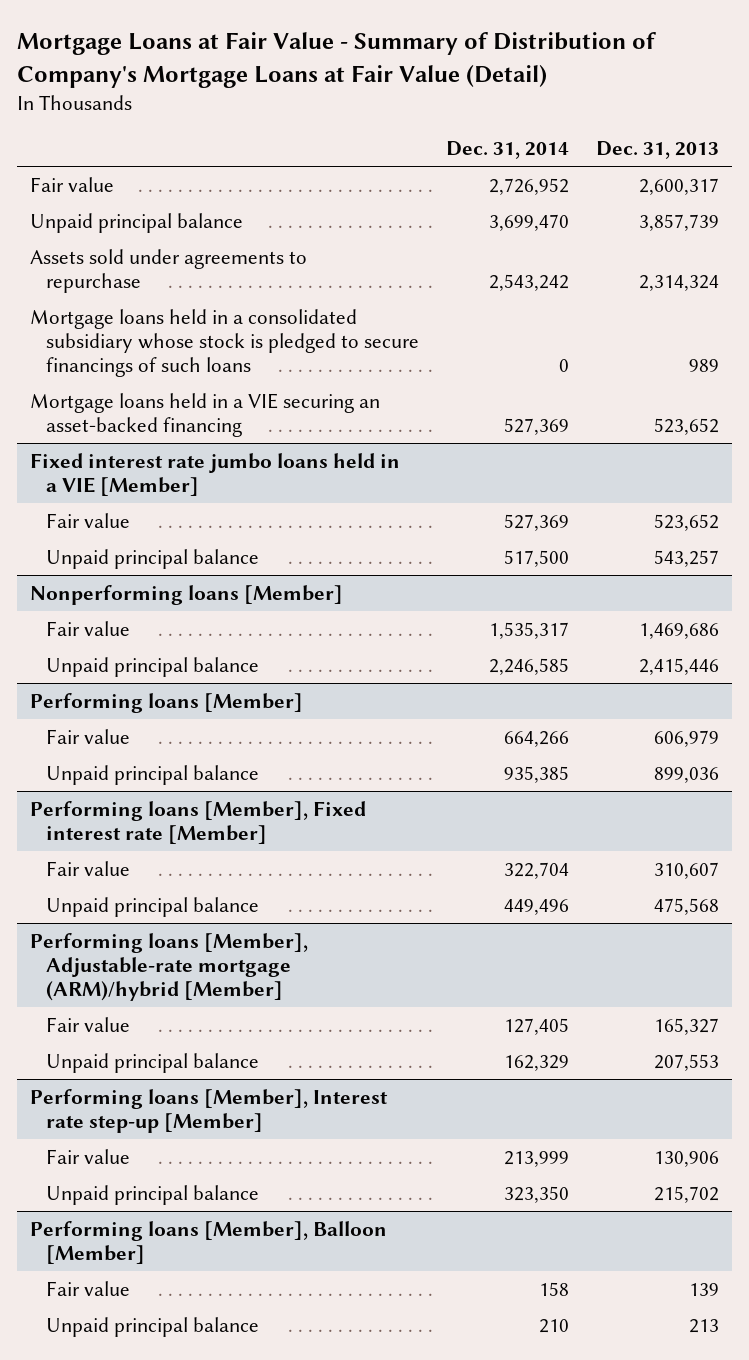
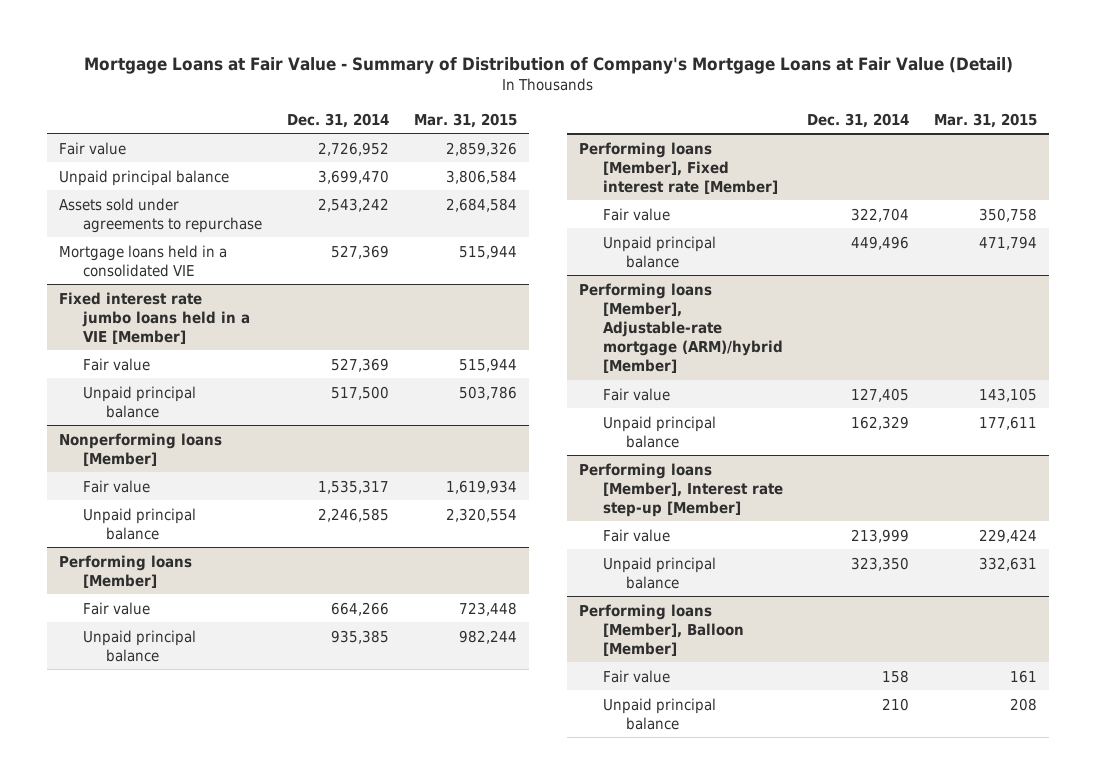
[596,141,720,160] Dec. 31, 2013 -> none
none -> [413,112,517,128] Mar. 31, 2015
[30,308,420,378] Mortgage loans held in a consolidated subsidiary whose stock is pledged to secure financings of such loans -> none
[30,392,381,437] Mortgage loans held in a VIE securing an asset-backed financing -> [59,244,228,277] Mortgage loans held in a consolidated VIE

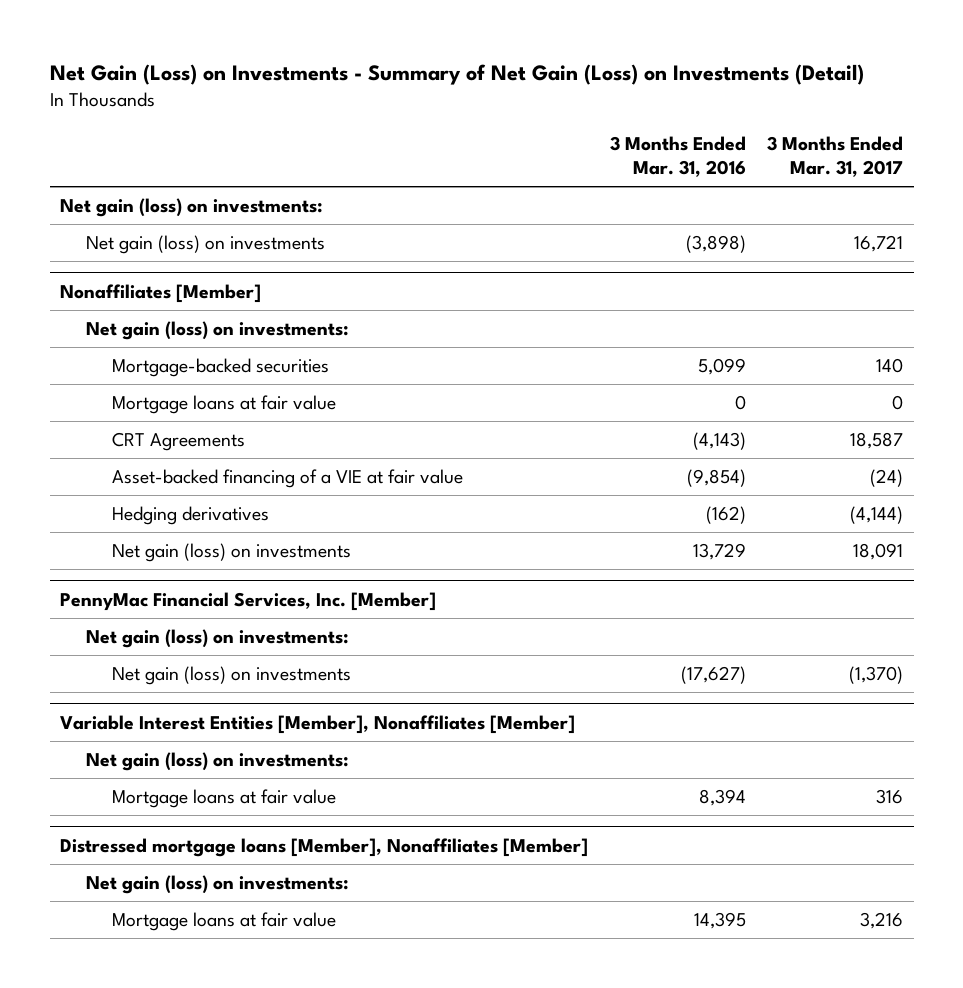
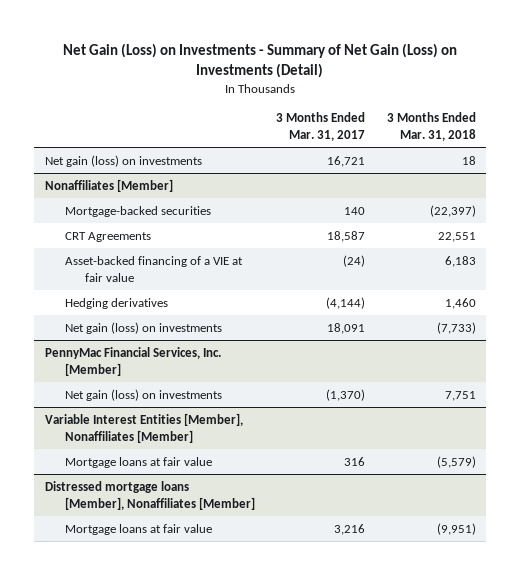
[609,136,746,177] 3 Months Ended Mar. 31, 2016 -> none
none -> [386,112,476,142] 3 Months Ended Mar. 31, 2018
[60,198,324,218] Net gain (loss) on investments: -> none
[86,321,350,341] Net gain (loss) on investments: -> none
[111,395,336,415] Mortgage loans at fair value -> none
[86,629,350,649] Net gain (loss) on investments: -> none
[86,752,350,772] Net gain (loss) on investments: -> none
[86,875,350,895] Net gain (loss) on investments: -> none

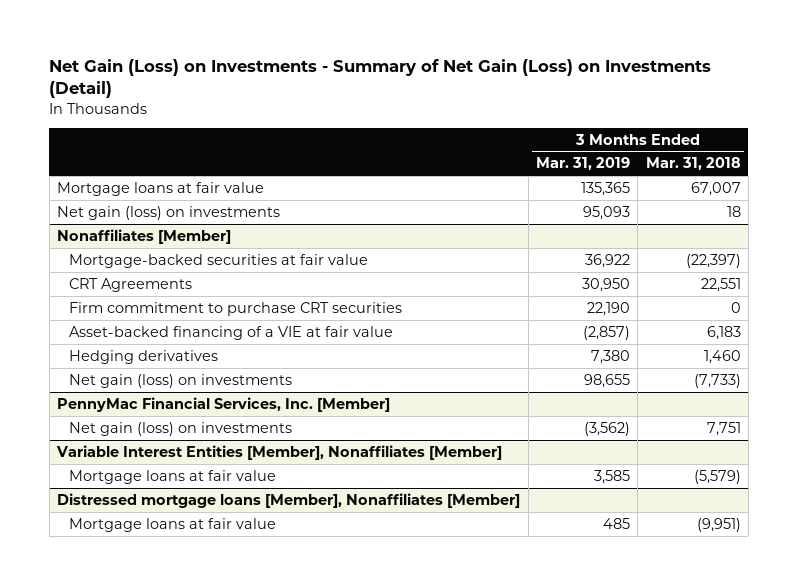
[276,112,366,142] 3 Months Ended Mar. 31, 2017 -> none
none -> [535,157,630,171] Mar. 31, 2019
none -> [57,181,265,196] Mortgage loans at fair value
[64,205,211,217] Mortgage-backed securities -> [68,253,368,268] Mortgage-backed securities at fair value
none -> [68,301,402,316] Firm commitment to purchase CRT securities

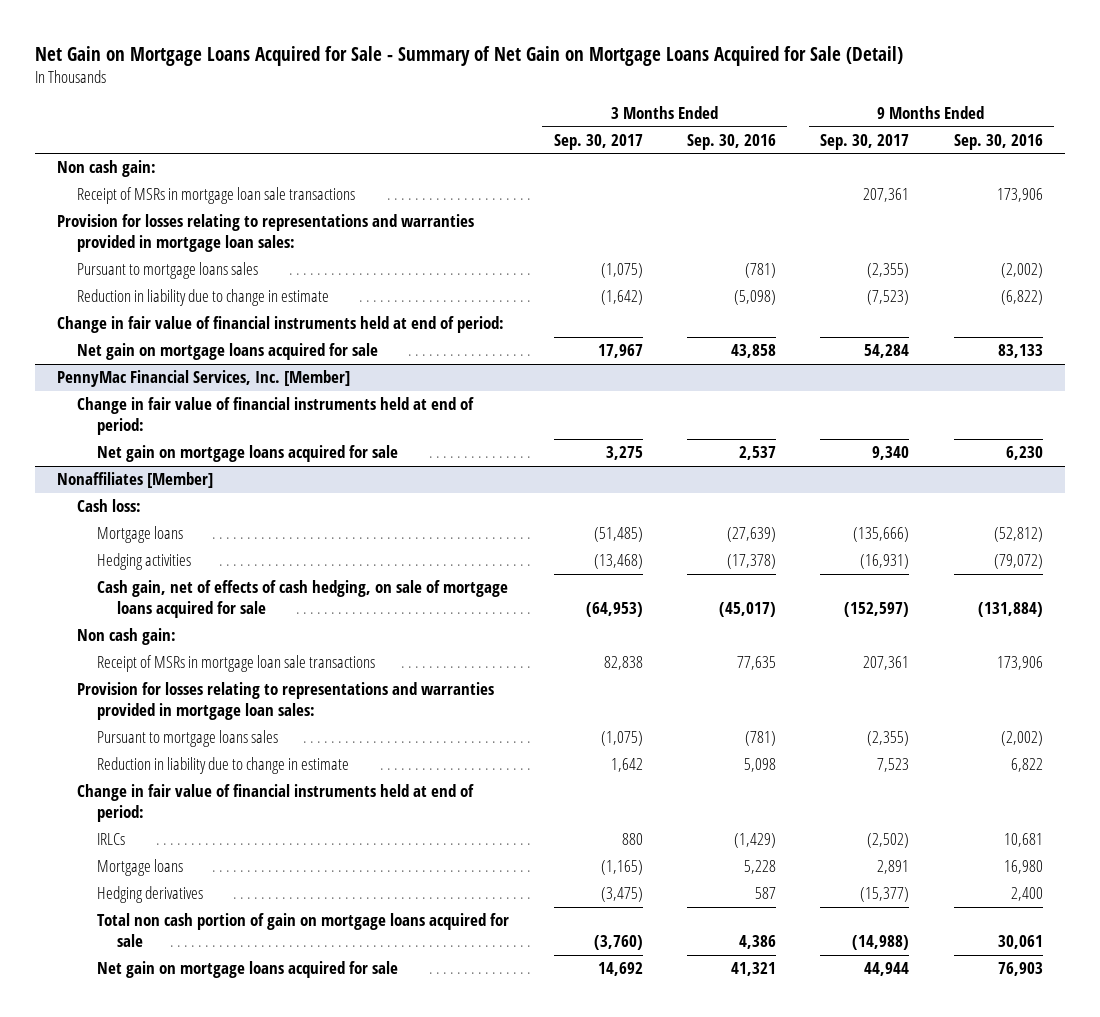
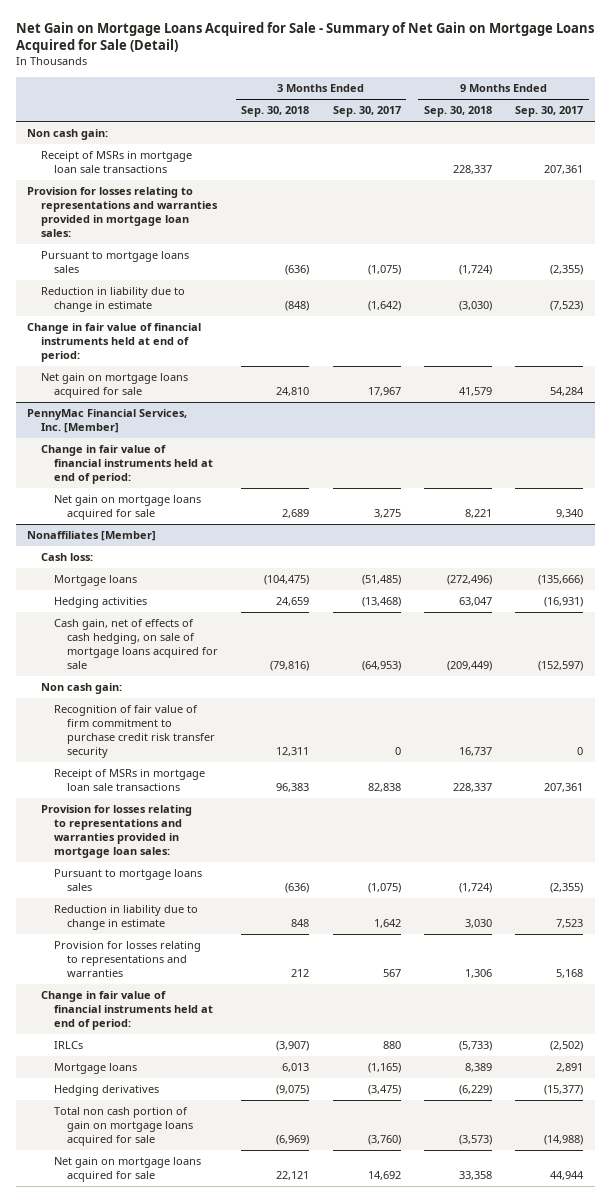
[686,133,776,150] Sep. 30, 2016 -> none
[953,133,1043,150] Sep. 30, 2016 -> none
none -> [241,106,310,118] Sep. 30, 2018
none -> [423,106,492,118] Sep. 30, 2018
none -> [53,705,216,758] Recognition of fair value of firm commitment to purchase credit risk transfer security
none -> [53,941,201,977] Provision for losses relating to representations and warranties

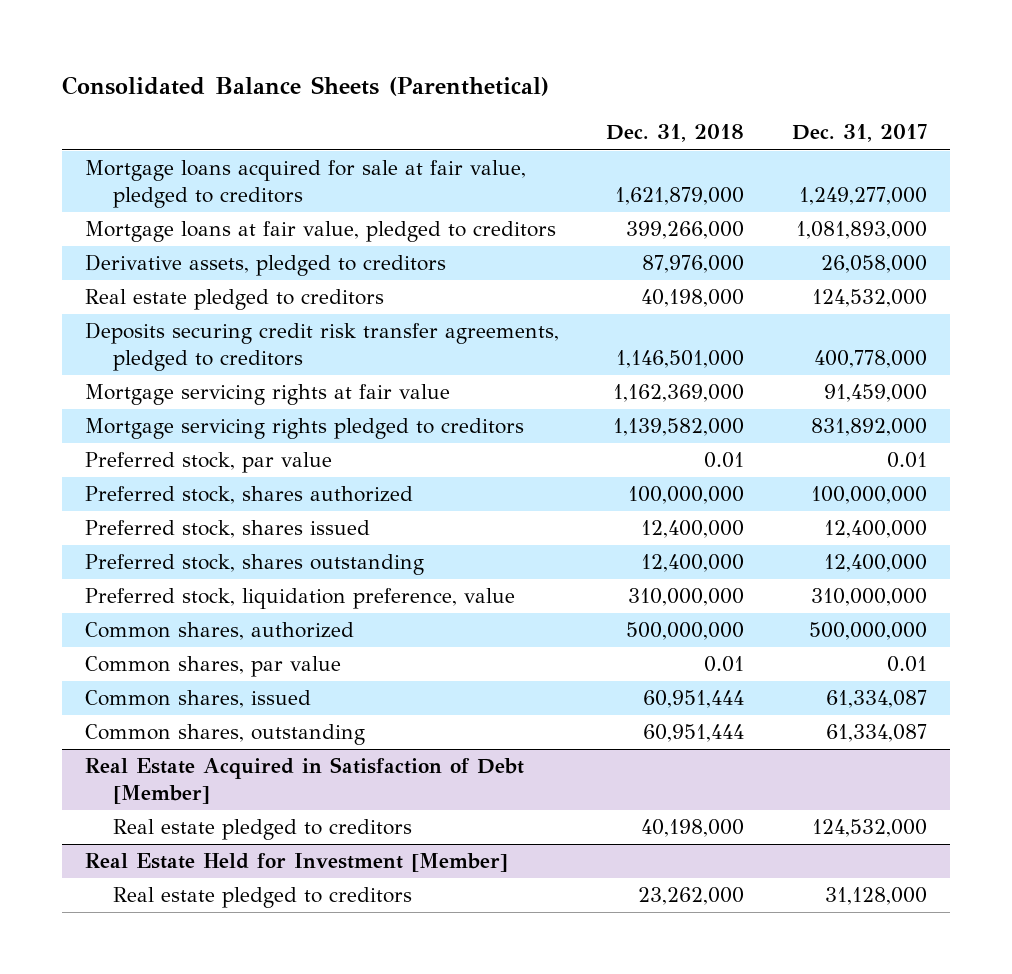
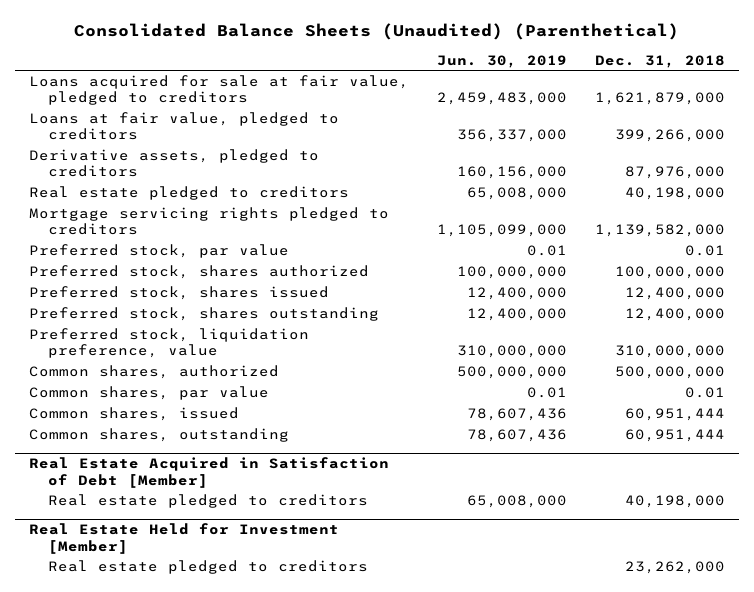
[61,76,549,97] Consolidated Balance Sheets (Parenthetical) -> [74,23,680,41] Consolidated Balance Sheets (Unaudited) (Parenthetical)
[791,124,927,143] Dec. 31, 2017 -> none
none -> [437,54,568,68] Jun. 30, 2019
[85,160,527,208] Mortgage loans acquired for sale at fair value, pledged to creditors -> [29,75,410,106] Loans acquired for sale at fair value, pledged to creditors
[85,221,557,243] Mortgage loans at fair value, pledged to creditors -> [29,112,340,141] Loans at fair value, pledged to creditors
[85,322,560,371] Deposits securing credit risk transfer agreements, pledged to creditors -> none
[85,384,451,406] Mortgage servicing rights at fair value -> none

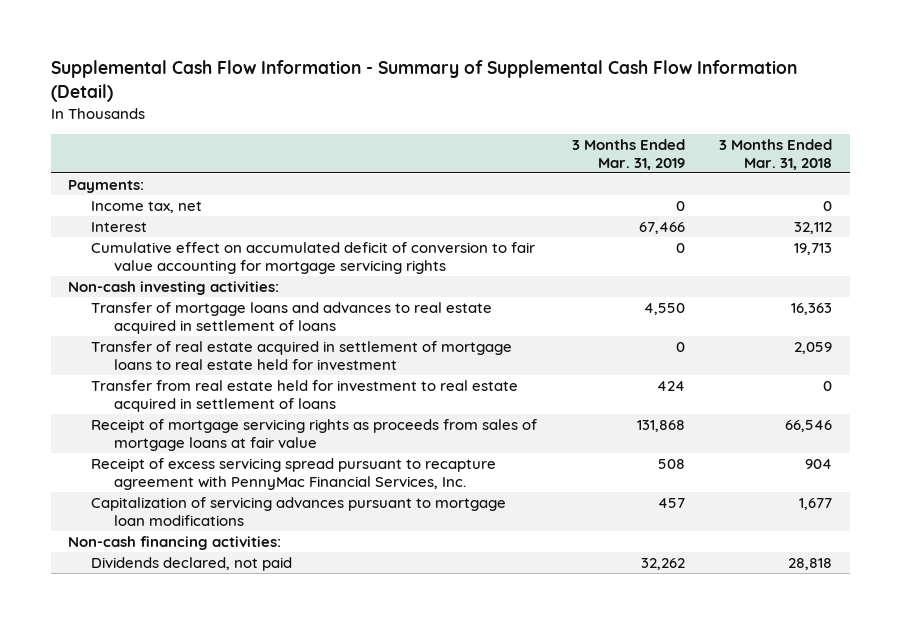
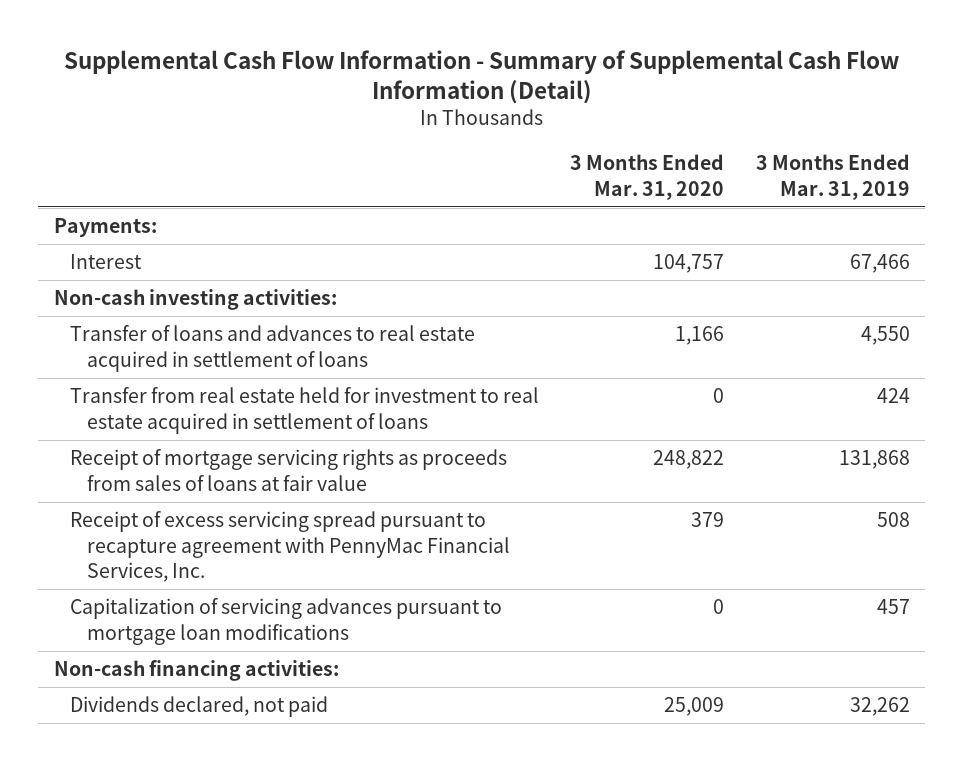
[719,138,833,170] 3 Months Ended Mar. 31, 2018 -> none
none -> [570,154,725,200] 3 Months Ended Mar. 31, 2020
[90,201,202,214] Income tax, net -> none
[90,242,535,274] Cumulative effect on accumulated deficit of conversion to fair value accounting for mortgage servicing rights -> none
[90,341,512,370] Transfer of real estate acquired in settlement of mortgage loans to real estate held for investment -> none
[90,302,492,334] Transfer of mortgage loans and advances to real estate acquired in settlement of loans -> [70,325,476,372] Transfer of loans and advances to real estate acquired in settlement of loans
[90,419,537,451] Receipt of mortgage servicing rights as proceeds from sales of mortgage loans at fair value -> [70,449,508,491] Receipt of mortgage servicing rights as proceeds from sales of loans at fair value

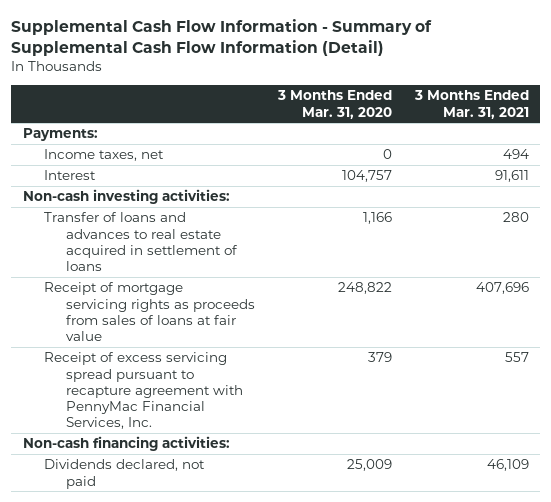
[755,154,910,200] 3 Months Ended Mar. 31, 2019 -> none
none -> [413,90,529,119] 3 Months Ended Mar. 31, 2021
none -> [44,149,165,162] Income taxes, net
[70,387,540,434] Transfer from real estate held for investment to real estate acquired in settlement of loans -> none
[70,598,503,645] Capitalization of servicing advances pursuant to mortgage loan modifications -> none

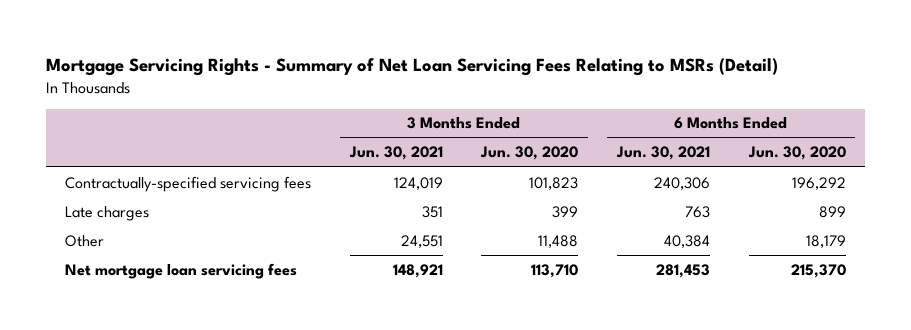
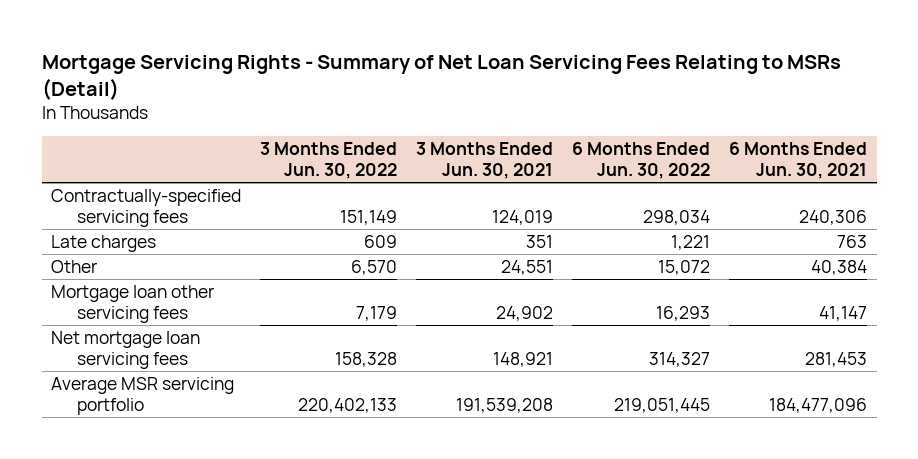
[480,146,579,161] Jun. 30, 2020 -> none
[747,146,846,161] Jun. 30, 2020 -> none
none -> [260,142,398,180] 3 Months Ended Jun. 30, 2022
none -> [572,142,711,180] 6 Months Ended Jun. 30, 2022
none -> [51,284,215,323] Mortgage loan other servicing fees
none -> [51,376,235,415] Average MSR servicing portfolio

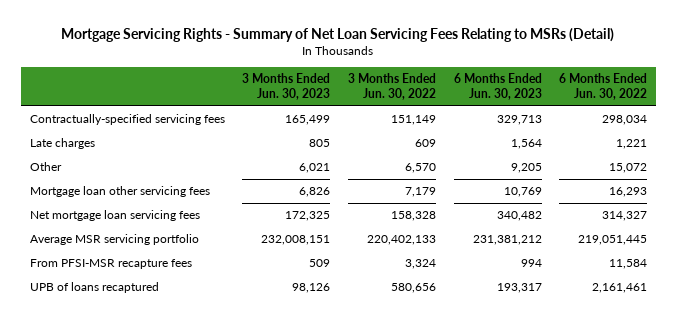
[416,142,554,180] 3 Months Ended Jun. 30, 2021 -> none
[729,142,868,180] 6 Months Ended Jun. 30, 2021 -> none
none -> [242,73,331,101] 3 Months Ended Jun. 30, 2023
none -> [453,73,542,101] 6 Months Ended Jun. 30, 2023
none -> [29,259,192,270] From PFSI-MSR recapture fees
none -> [29,282,159,294] UPB of loans recaptured

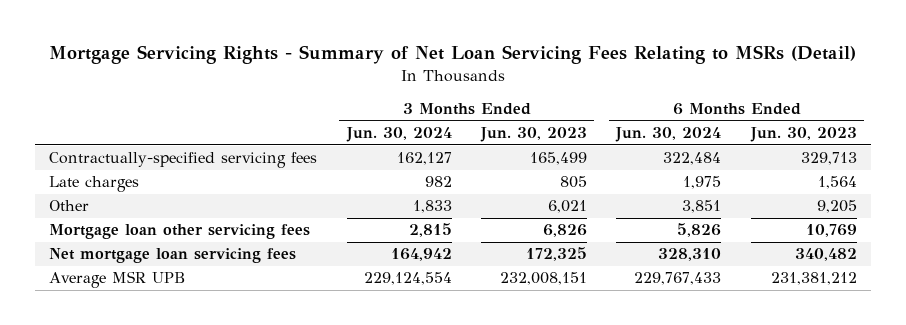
[347,73,436,101] 3 Months Ended Jun. 30, 2022 -> none
[559,73,648,101] 6 Months Ended Jun. 30, 2022 -> none
none -> [345,127,452,143] Jun. 30, 2024
none -> [615,127,722,143] Jun. 30, 2024
[29,259,192,270] From PFSI-MSR recapture fees -> none
[29,282,159,294] UPB of loans recaptured -> none
[29,234,199,246] Average MSR servicing portfolio -> [49,271,186,289] Average MSR UPB

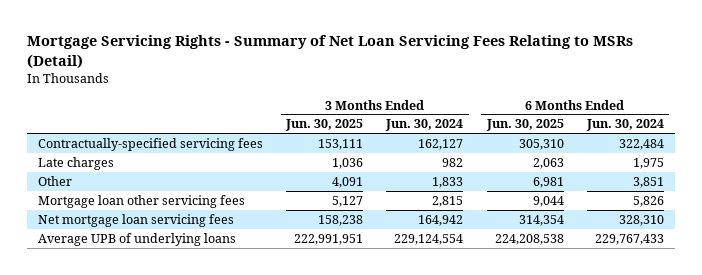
[480,127,588,143] Jun. 30, 2023 -> none
[749,127,857,143] Jun. 30, 2023 -> none
none -> [285,119,364,132] Jun. 30, 2025
none -> [485,119,564,132] Jun. 30, 2025
[49,271,186,289] Average MSR UPB -> [38,232,237,246] Average UPB of underlying loans

